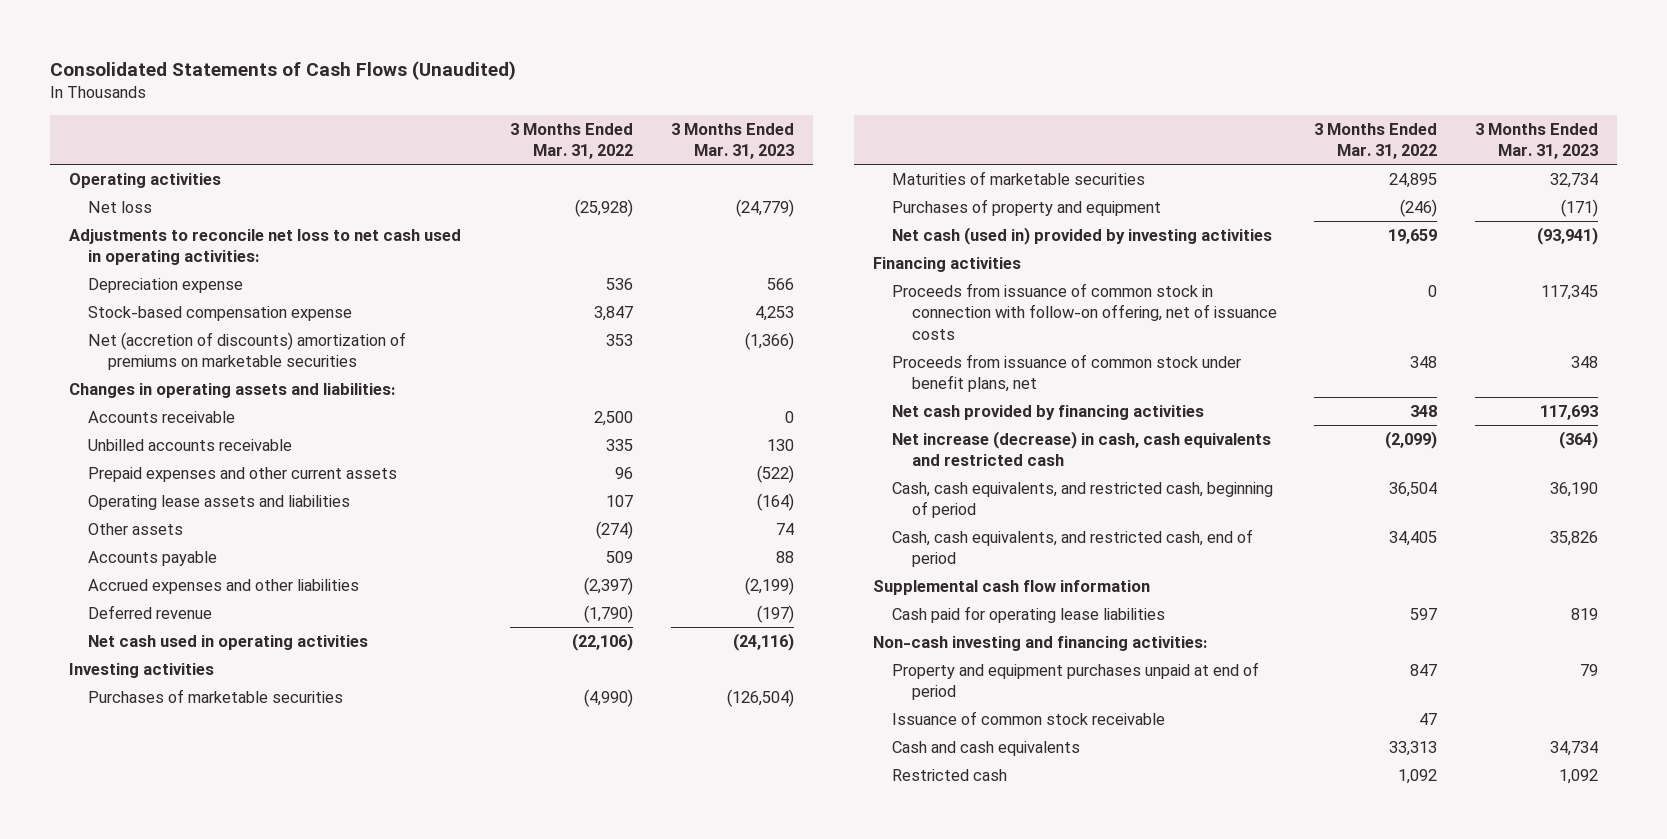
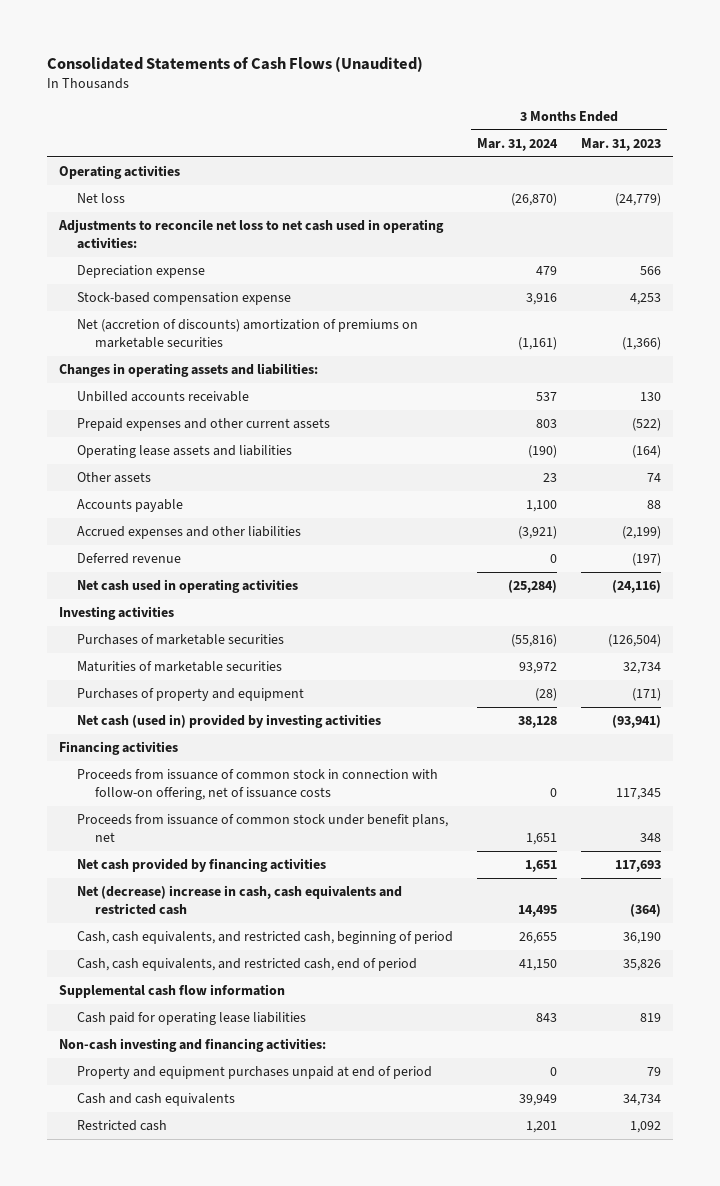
[510,122,634,160] 3 Months Ended Mar. 31, 2022 -> none
none -> [477,137,559,151] Mar. 31, 2024
[88,410,236,423] Accounts receivable -> none
[892,430,1272,467] Net increase (decrease) in cash, cash equivalents and restricted cash -> [77,885,403,916] Net (decrease) increase in cash, cash equivalents and restricted cash
[892,710,1166,725] Issuance of common stock receivable -> none

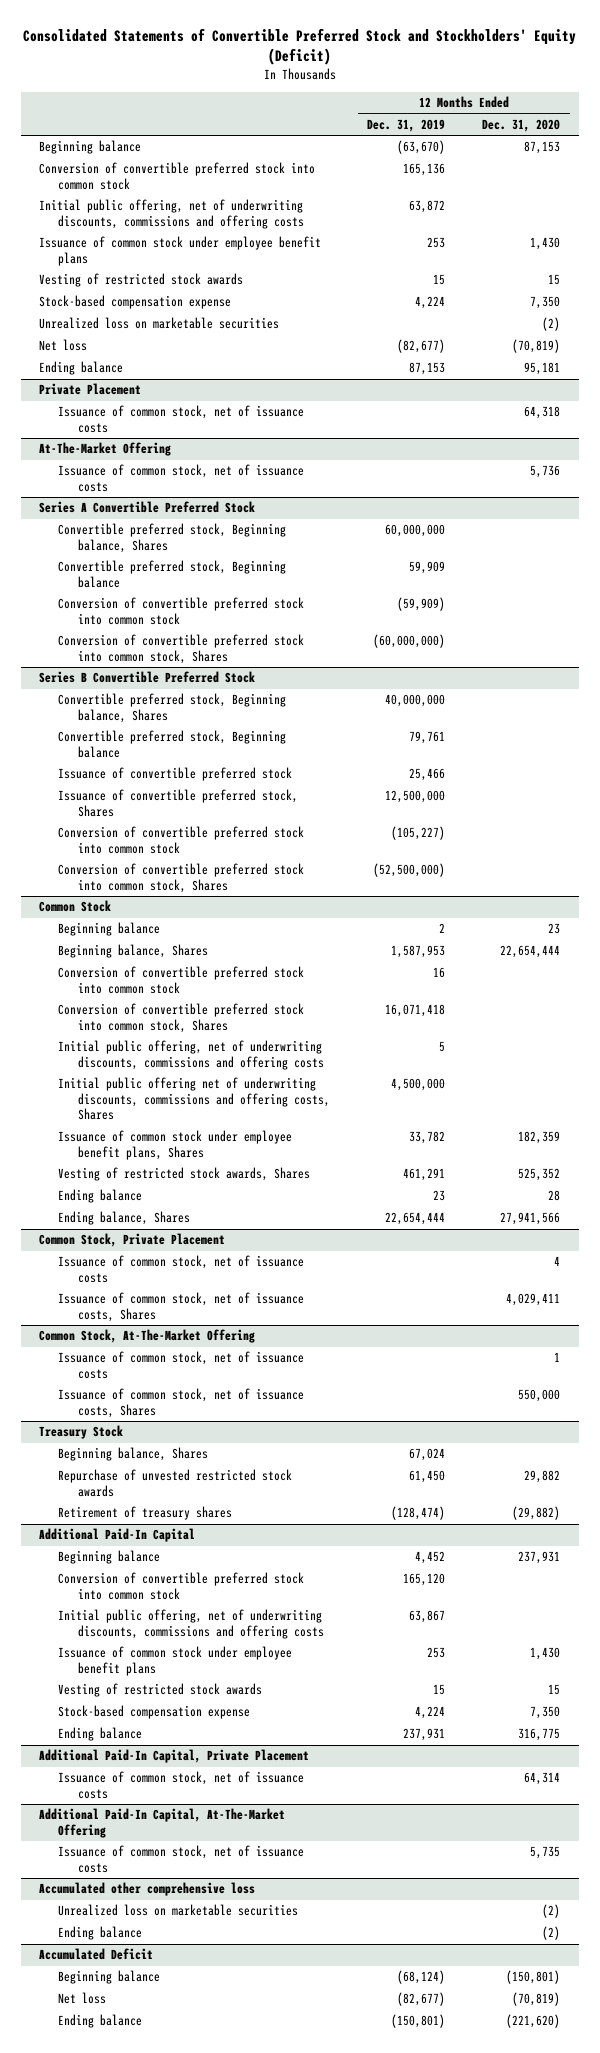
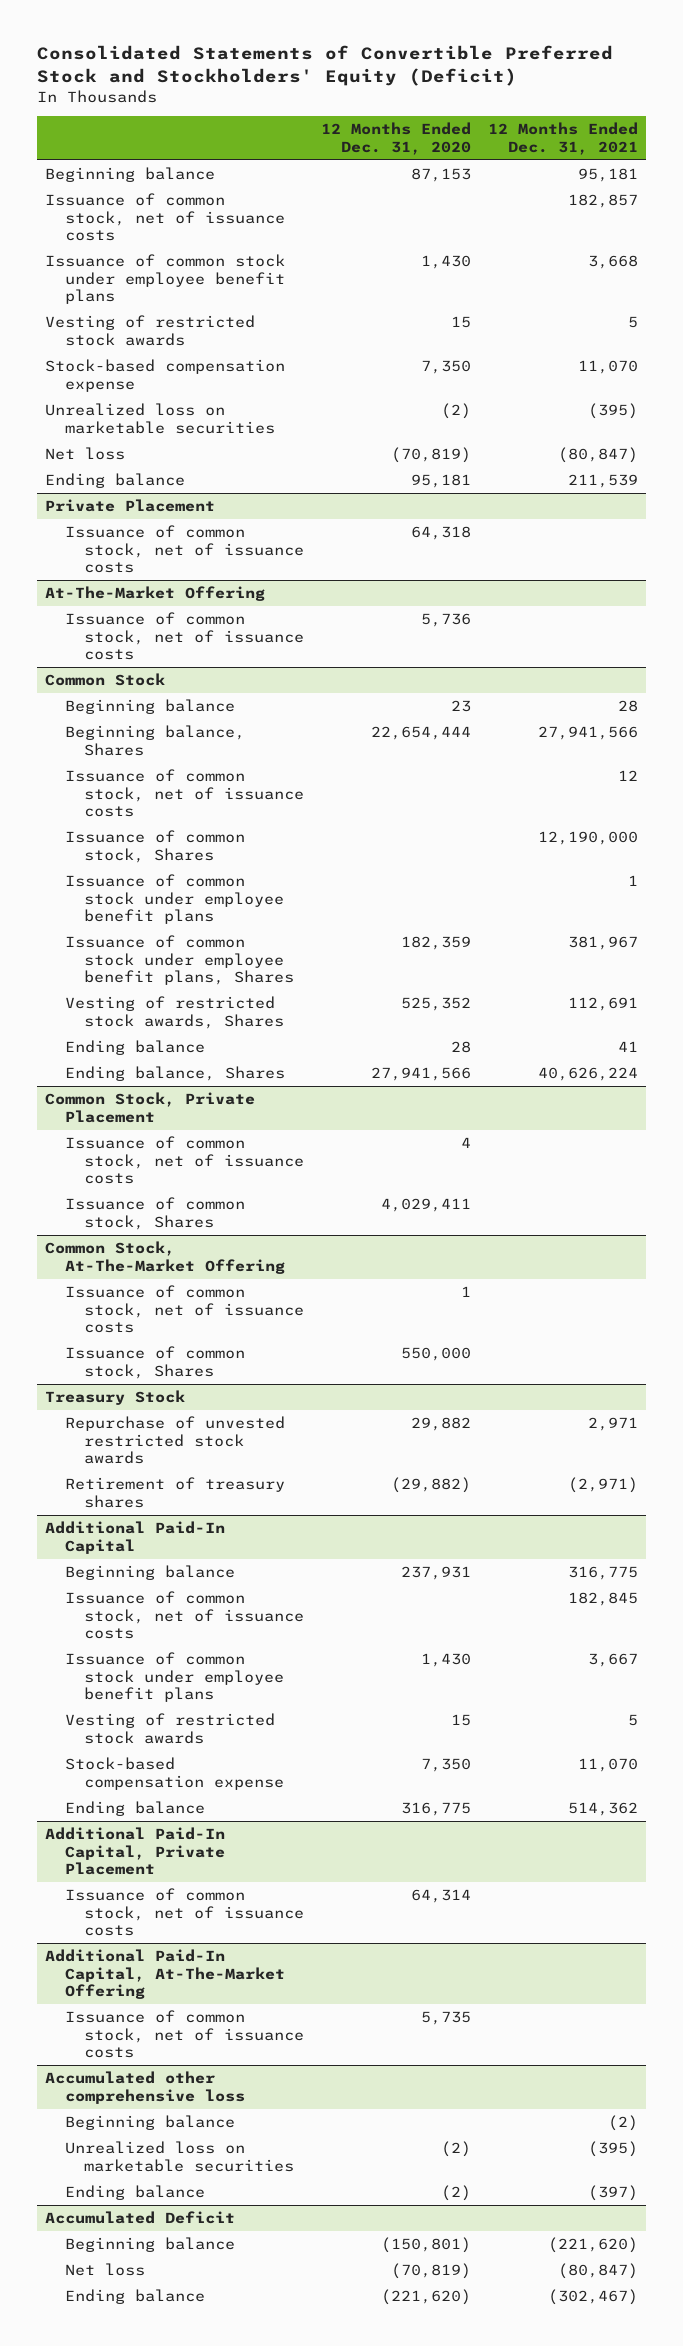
[367,118,446,132] Dec. 31, 2019 -> none
none -> [487,122,638,155] 12 Months Ended Dec. 31, 2021
[39,162,316,190] Conversion of convertible preferred stock into common stock -> none
[39,199,305,229] Initial public offering, net of underwriting discounts, commissions and offering costs -> none
none -> [45,193,285,242] Issuance of common stock, net of issuance costs
[39,501,256,514] Series A Convertible Preferred Stock -> none
[58,523,287,553] Convertible preferred stock, Beginning balance, Shares -> none
[58,560,287,588] Convertible preferred stock, Beginning balance -> none
[58,597,305,625] Conversion of convertible preferred stock into common stock -> none
[58,634,305,664] Conversion of convertible preferred stock into common stock, Shares -> none
[39,671,256,684] Series B Convertible Preferred Stock -> none
[58,693,287,723] Convertible preferred stock, Beginning balance, Shares -> none
[58,730,287,758] Convertible preferred stock, Beginning balance -> none
[58,767,293,782] Issuance of convertible preferred stock -> none
[58,789,299,817] Issuance of convertible preferred stock, Shares -> none
[58,826,305,854] Conversion of convertible preferred stock into common stock -> none
[58,863,305,893] Conversion of convertible preferred stock into common stock, Shares -> none
[58,966,305,994] Conversion of convertible preferred stock into common stock -> none
[58,1003,305,1033] Conversion of convertible preferred stock into common stock, Shares -> none
[58,1040,324,1070] Initial public offering, net of underwriting discounts, commissions and offering costs -> none
[58,1077,330,1121] Initial public offering net of underwriting discounts, commissions and offering costs, Shares -> none
none -> [64,769,304,818] Issuance of common stock, net of issuance costs
none -> [64,830,245,863] Issuance of common stock, Shares
none -> [64,874,284,925] Issuance of common stock under employee benefit plans
[58,1292,305,1322] Issuance of common stock, net of issuance costs, Shares -> [64,1197,245,1230] Issuance of common stock, Shares
[58,1388,305,1418] Issuance of common stock, net of issuance costs, Shares -> [64,1346,245,1379] Issuance of common stock, Shares
[58,1447,209,1462] Beginning balance, Shares -> none
[58,1572,305,1600] Conversion of convertible preferred stock into common stock -> none
[58,1609,324,1639] Initial public offering, net of underwriting discounts, commissions and offering costs -> none
none -> [64,1591,304,1640] Issuance of common stock, net of issuance costs
none -> [64,2115,235,2131] Beginning balance

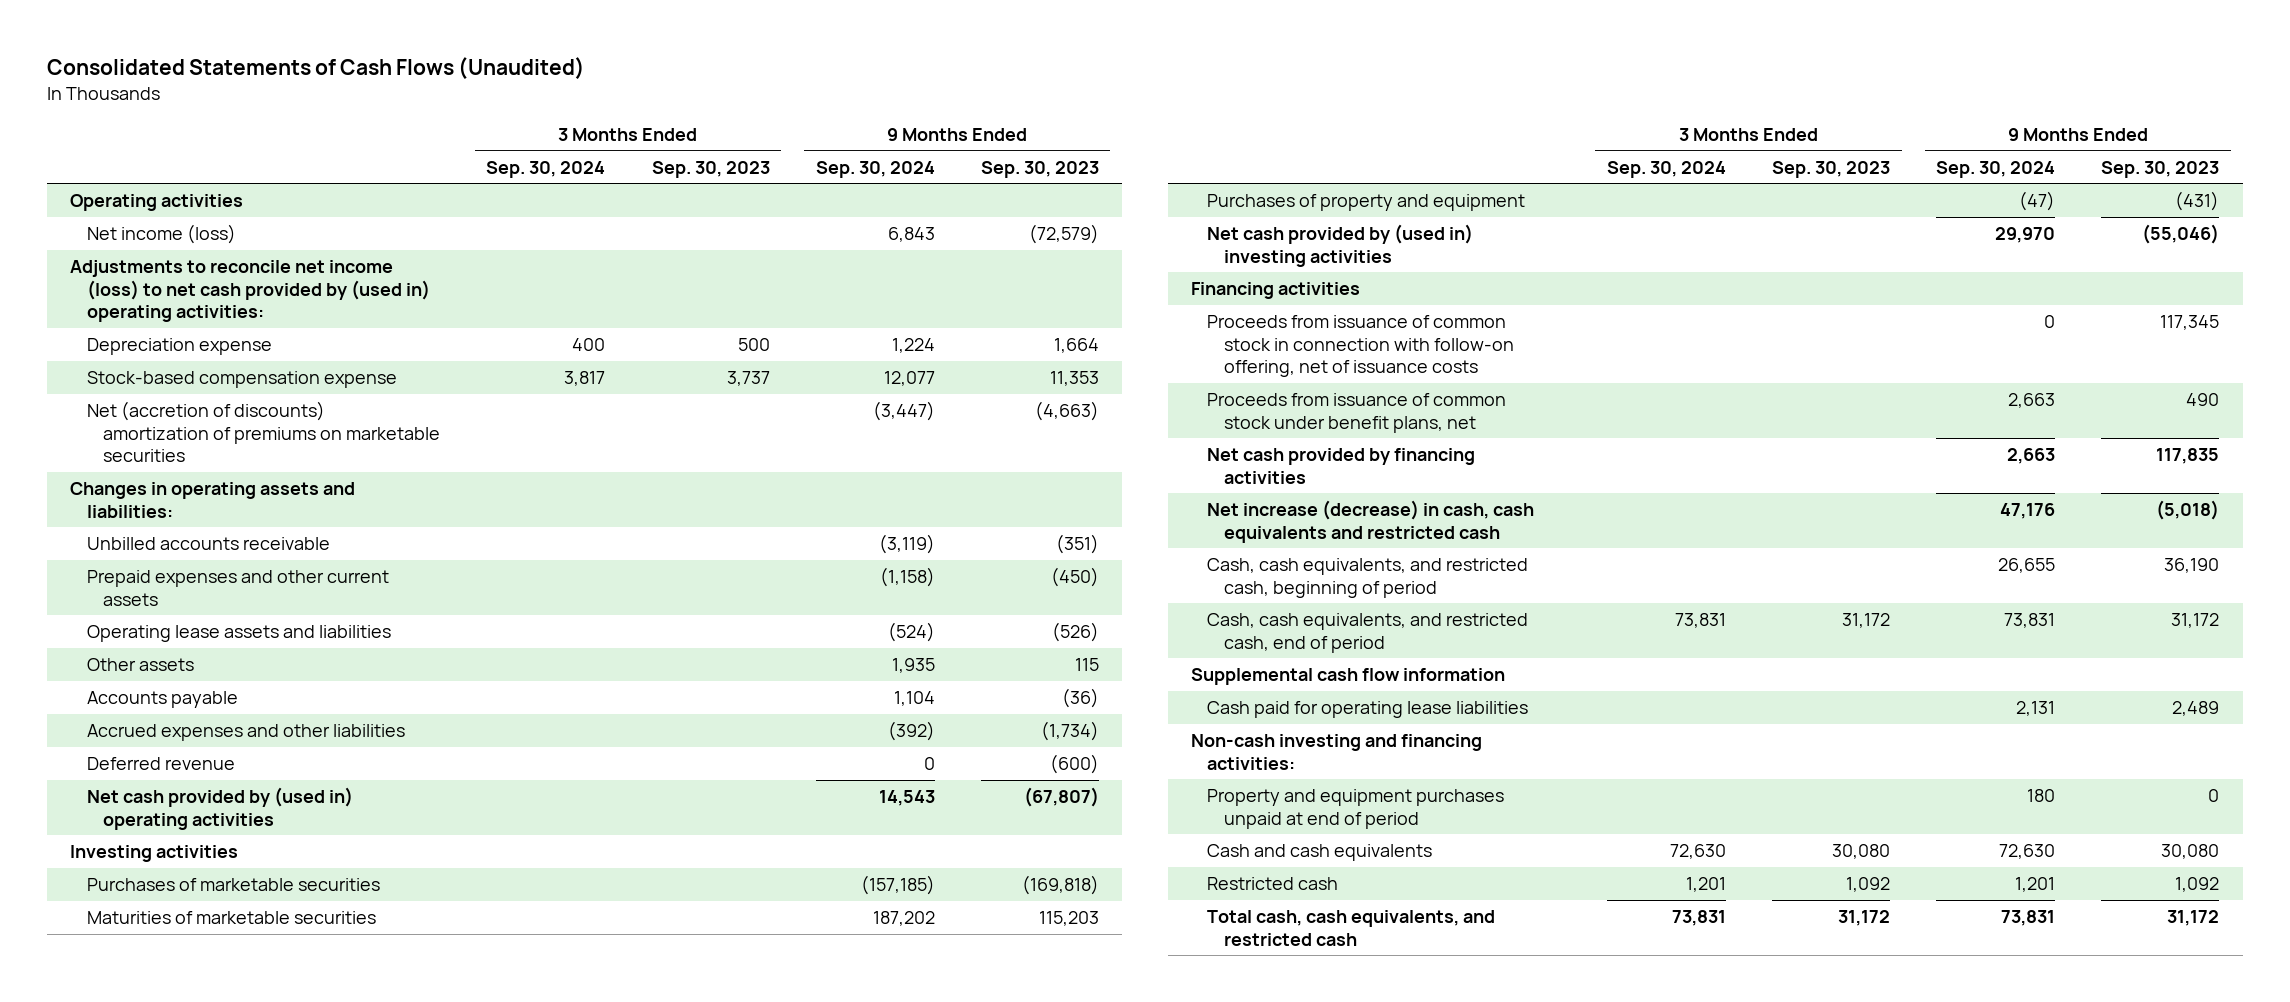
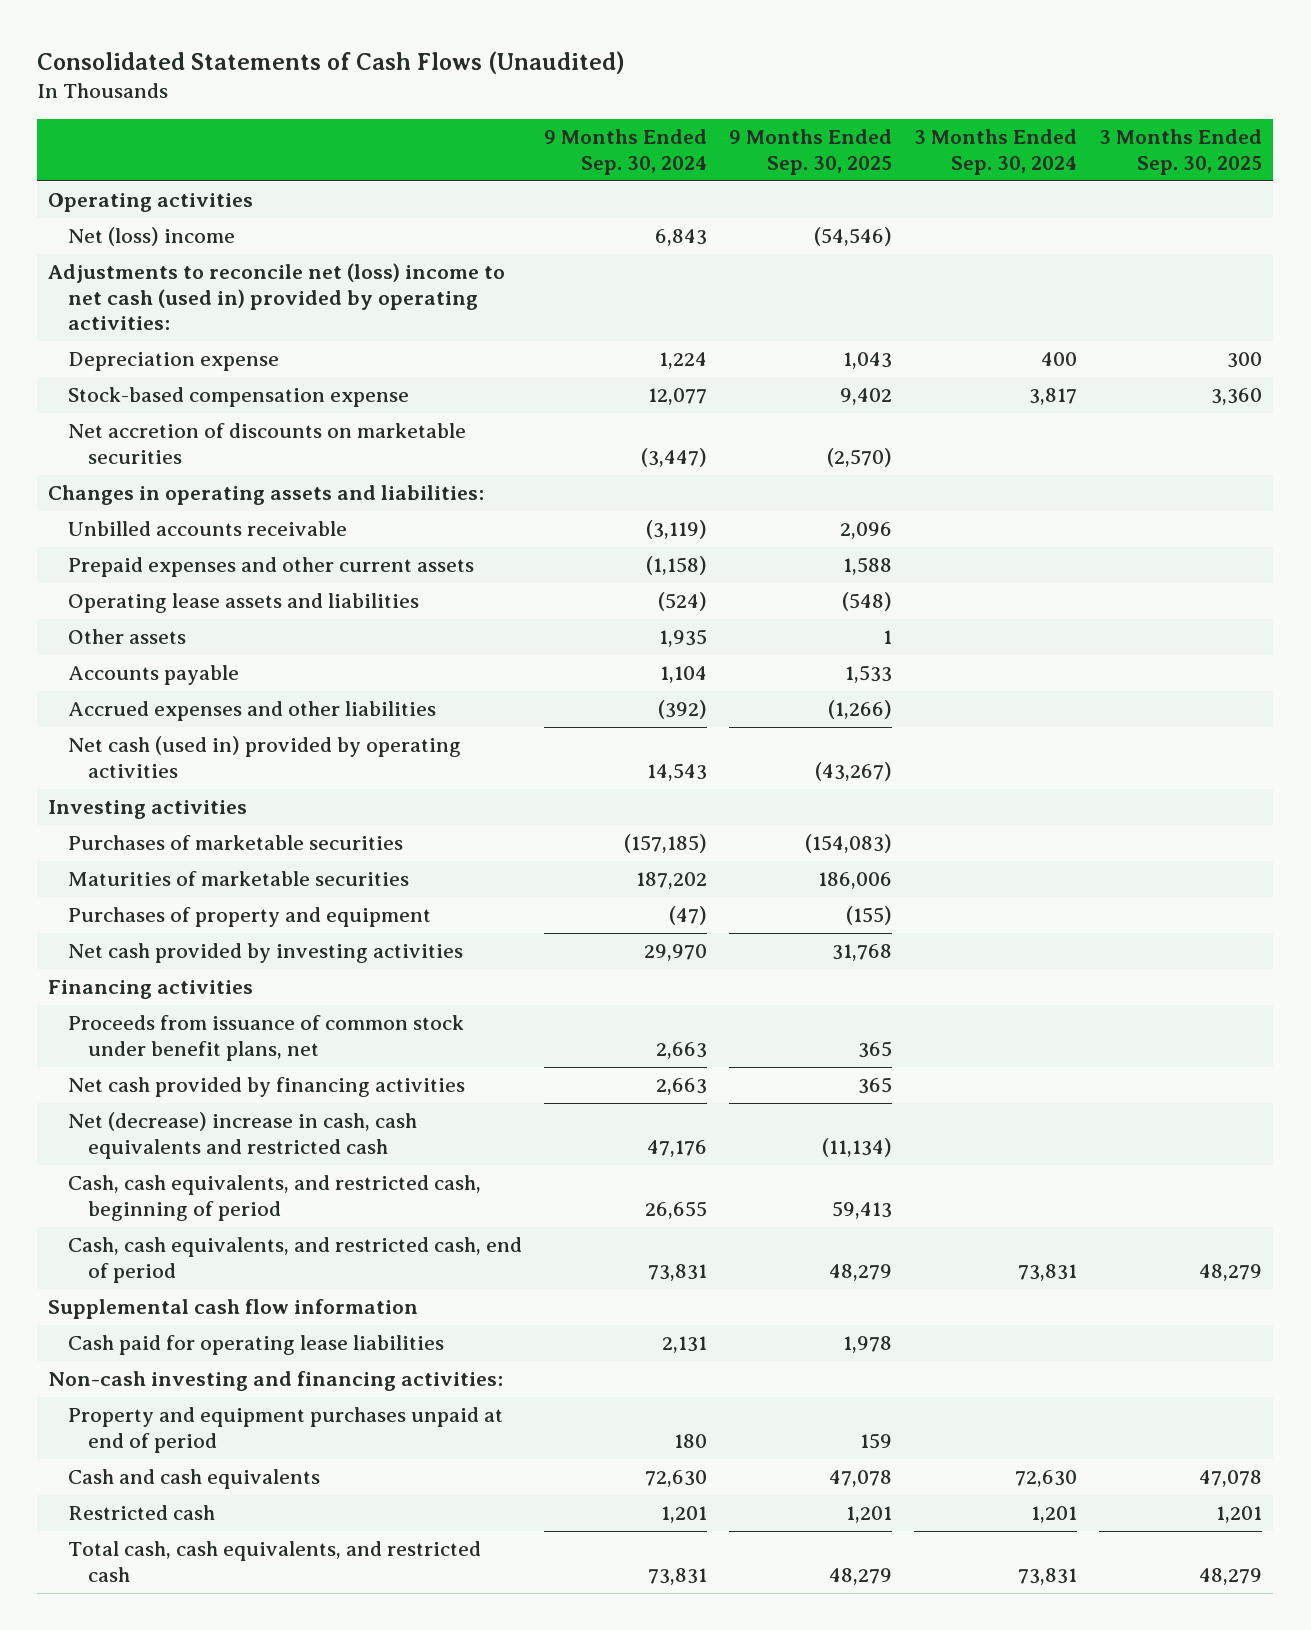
[651,160,770,178] Sep. 30, 2023 -> none
[980,160,1099,178] Sep. 30, 2023 -> none
none -> [729,129,893,175] 9 Months Ended Sep. 30, 2025
none -> [1099,129,1263,175] 3 Months Ended Sep. 30, 2025
[86,223,236,244] Net income (loss) -> [68,227,236,247] Net (loss) income
[70,259,430,323] Adjustments to reconcile net income (loss) to net cash provided by (used in) operating activities: -> [48,263,506,331] Adjustments to reconcile net (loss) income to net cash (used in) provided by operating activities:
[86,400,441,463] Net (accretion of discounts) amortization of premiums on marketable securities -> [68,423,467,464] Net accretion of discounts on marketable securities
[86,756,235,770] Deferred revenue -> none
[86,786,353,830] Net cash provided by (used in) operating activities -> [68,736,462,778] Net cash (used in) provided by operating activities
[1207,223,1474,267] Net cash provided by (used in) investing activities -> [68,943,464,964] Net cash provided by investing activities
[1207,314,1514,378] Proceeds from issuance of common stock in connection with follow-on offering, net of issuance costs -> none
[1207,499,1535,543] Net increase (decrease) in cash, cash equivalents and restricted cash -> [68,1112,418,1159] Net (decrease) increase in cash, cash equivalents and restricted cash

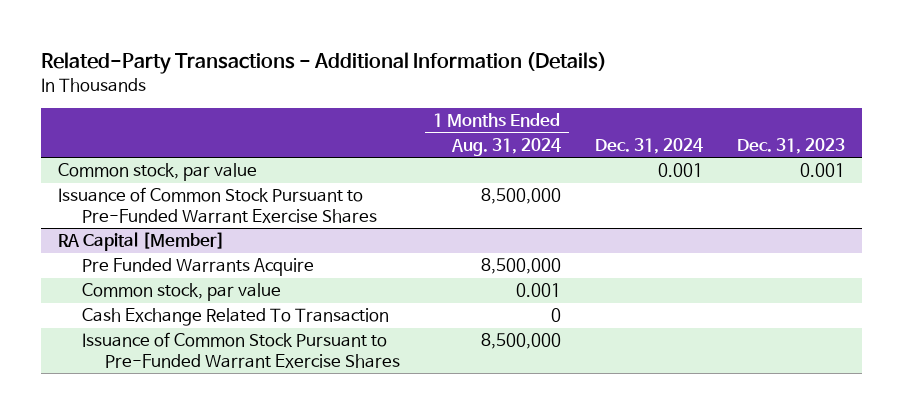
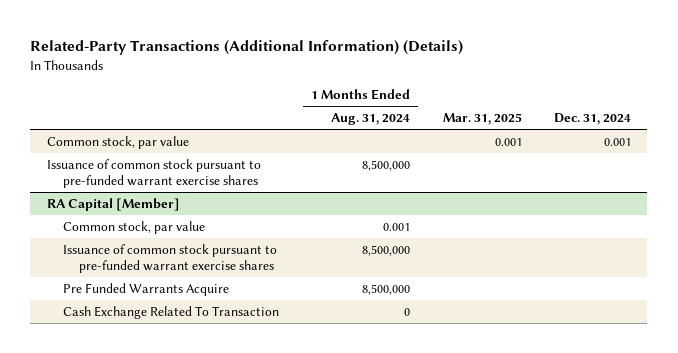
[41,51,608,74] Related-Party Transactions - Additional Information (Details) -> [30,40,464,56] Related-Party Transactions (Additional Information) (Details)
[736,137,845,154] Dec. 31, 2023 -> none
none -> [442,113,522,126] Mar. 31, 2025
[58,187,377,223] Issuance of Common Stock Pursuant to Pre-Funded Warrant Exercise Shares -> [46,158,261,188] Issuance of common stock pursuant to pre-funded warrant exercise shares
none -> [62,243,277,273] Issuance of common stock pursuant to pre-funded warrant exercise shares
[81,258,314,277] Pre Funded Warrants Acquire -> [62,282,229,296] Pre Funded Warrants Acquire
[81,332,400,368] Issuance of Common Stock Pursuant to Pre-Funded Warrant Exercise Shares -> none

